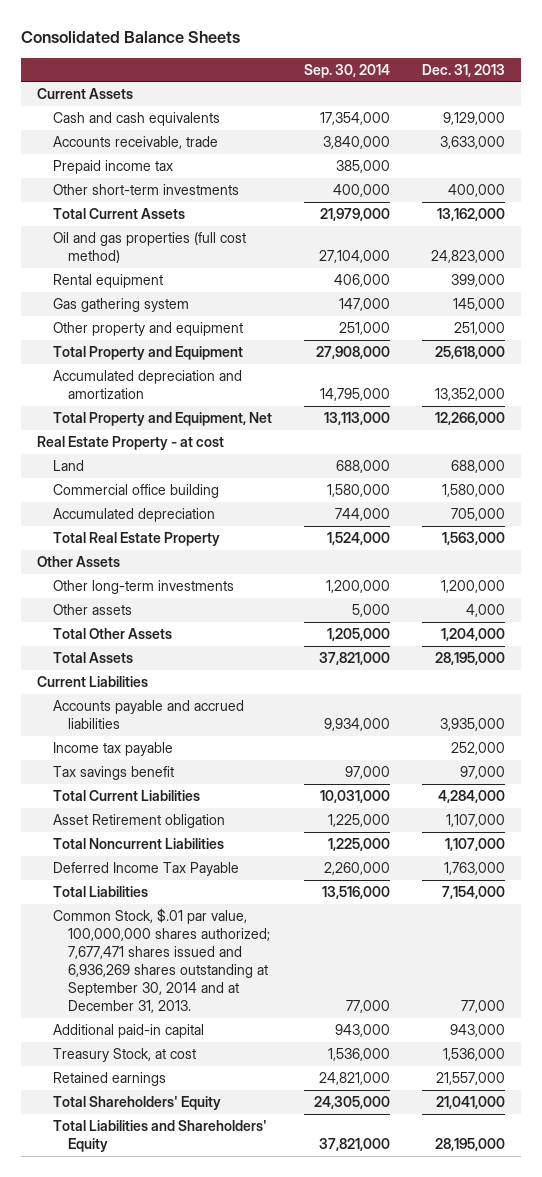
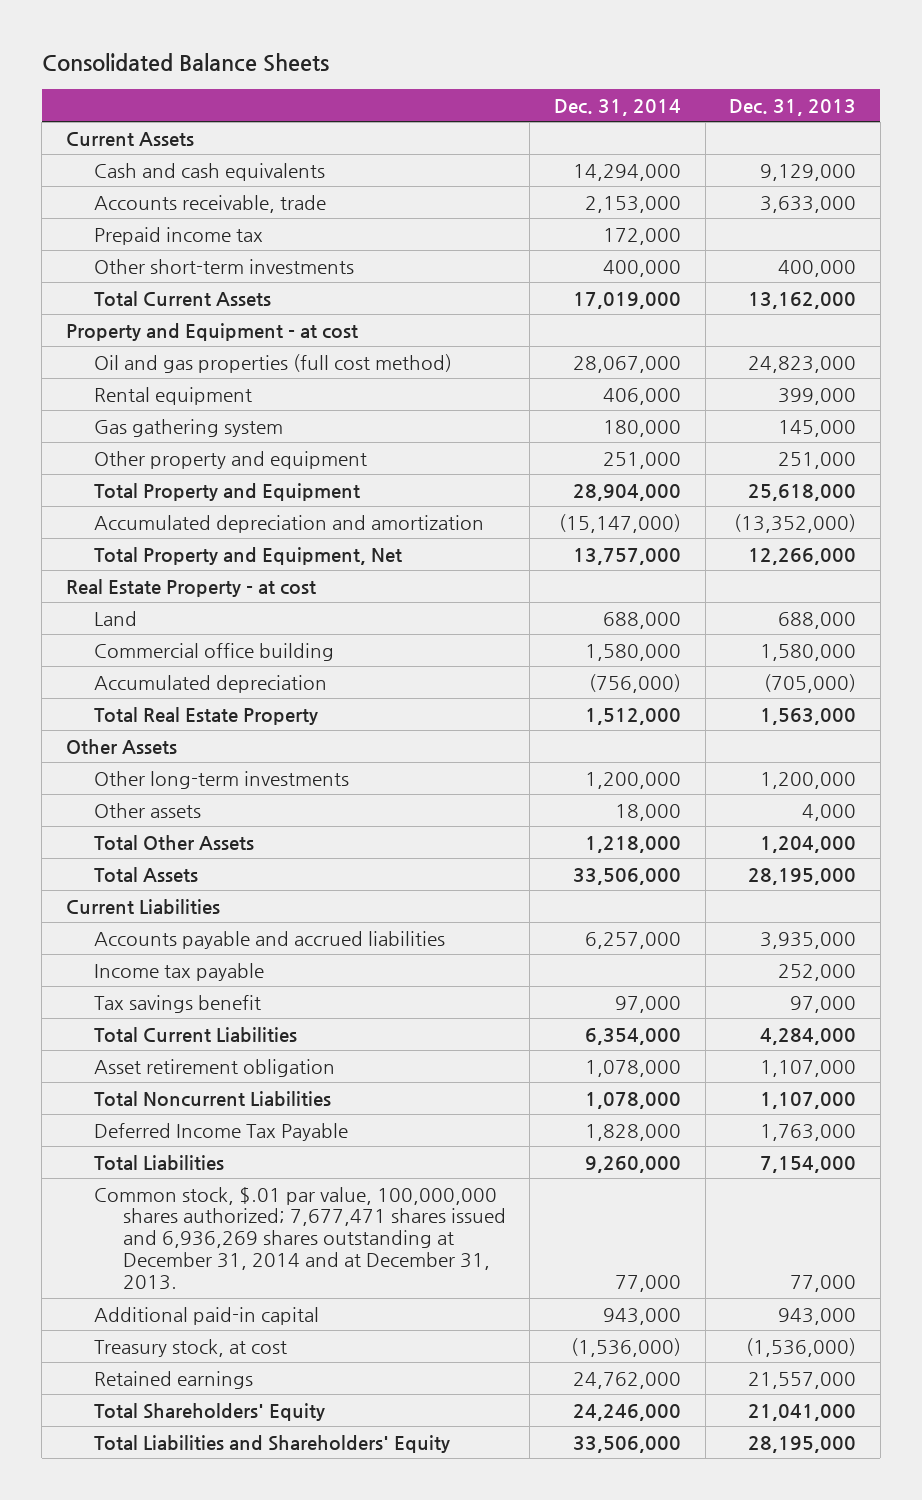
[303,63,390,78] Sep. 30, 2014 -> none
none -> [553,98,681,116] Dec. 31, 2014
none -> [65,322,358,341] Property and Equipment - at cost
[434,388,505,402] 13,352,000 -> [734,513,857,533] (13,352,000)
[450,508,505,522] 705,000 -> [764,673,857,693] (705,000)
[52,814,225,829] Asset Retirement obligation -> [94,1058,336,1077] Asset retirement obligation
[52,908,271,1014] Common Stock, $.01 par value, 100,000,000 shares authorized; 7,677,471 shares issued and 6,936,269 shares outstanding at September 30, 2014 and at December 31, 2013. -> [94,1186,506,1290] Common stock, $.01 par value, 100,000,000 shares authorized; 7,677,471 shares issued and 6,936,269 shares outstanding at December 31, 2014 and at December 31, 2013.
[52,1048,196,1063] Treasury Stock, at cost -> [94,1338,288,1357] Treasury stock, at cost
[442,1048,505,1062] 1,536,000 -> [746,1337,857,1357] (1,536,000)

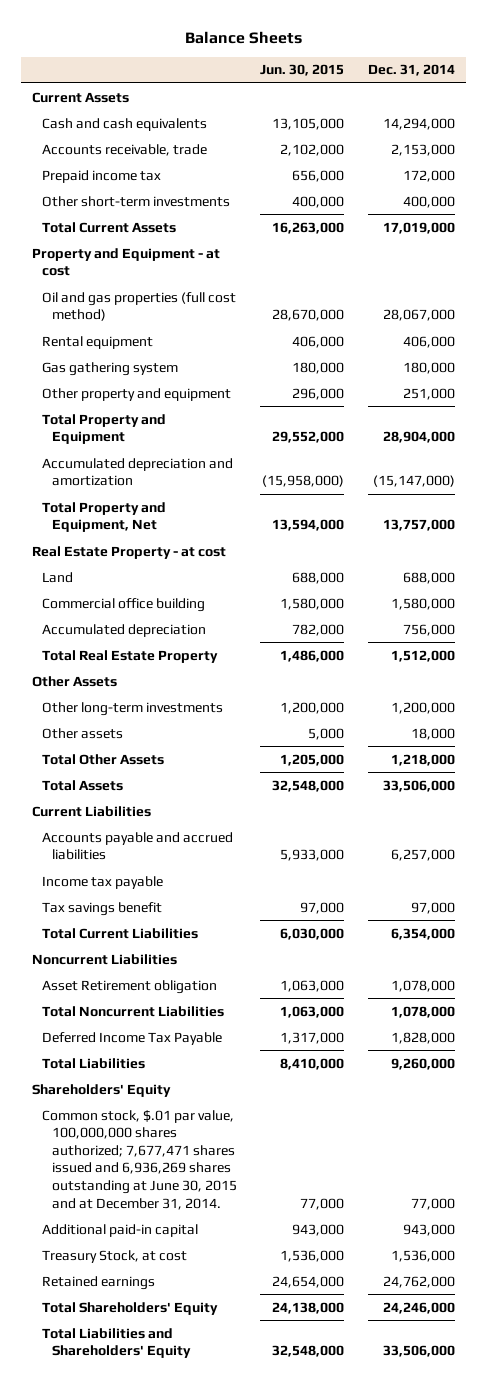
[41,53,329,73] Consolidated Balance Sheets -> [184,30,302,44] Balance Sheets
[729,98,857,116] Dec. 31, 2013 -> none
none -> [260,64,345,77] Jun. 30, 2015
[588,673,681,693] (756,000) -> [402,623,455,636] 756,000
none -> [32,953,178,965] Noncurrent Liabilities
[94,1058,336,1077] Asset retirement obligation -> [42,979,218,994] Asset Retirement obligation
none -> [32,1083,172,1097] Shareholders' Equity
[94,1186,506,1290] Common stock, $.01 par value, 100,000,000 shares authorized; 7,677,471 shares issued and 6,936,269 shares outstanding at December 31, 2014 and at December 31, 2013. -> [42,1109,238,1210] Common stock, $.01 par value, 100,000,000 shares authorized; 7,677,471 shares issued and 6,936,269 shares outstanding at June 30, 2015 and at December 31, 2014.
[94,1338,288,1357] Treasury stock, at cost -> [42,1249,188,1263] Treasury Stock, at cost
[570,1337,681,1357] (1,536,000) -> [390,1249,455,1262] 1,536,000

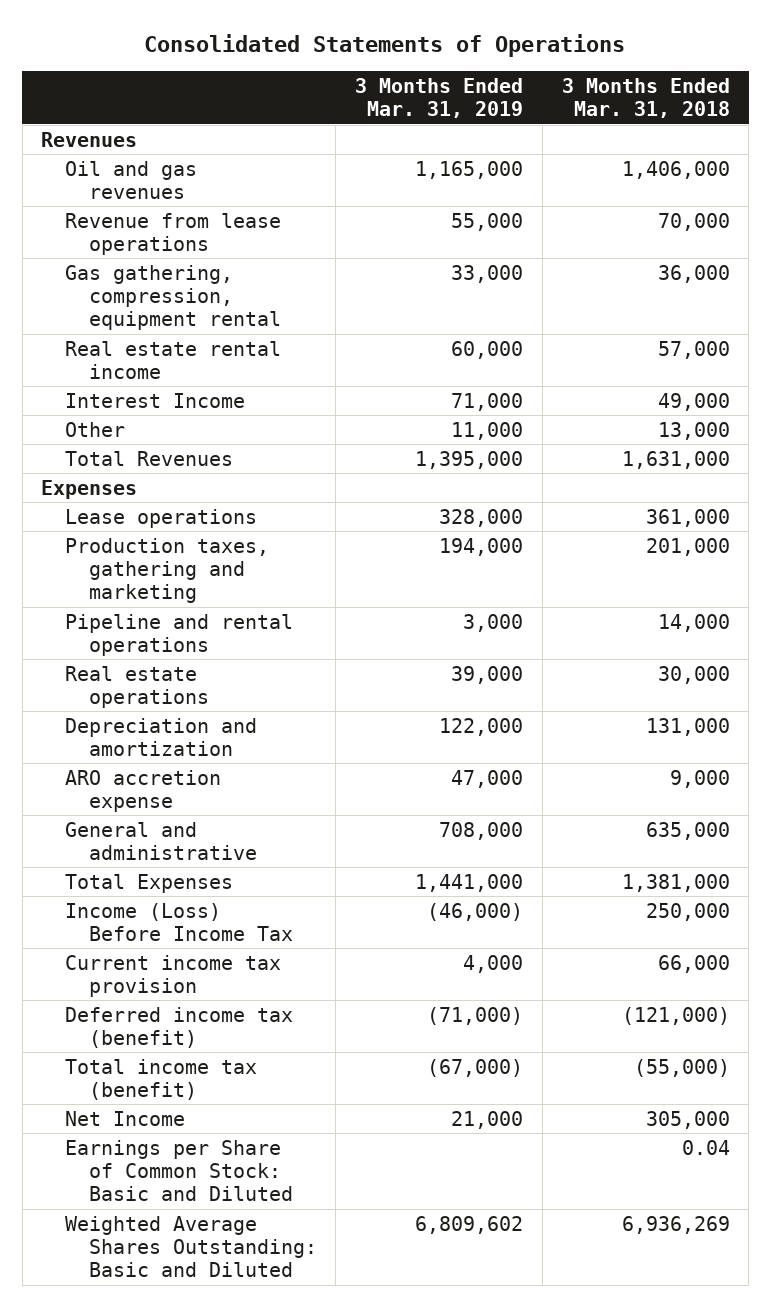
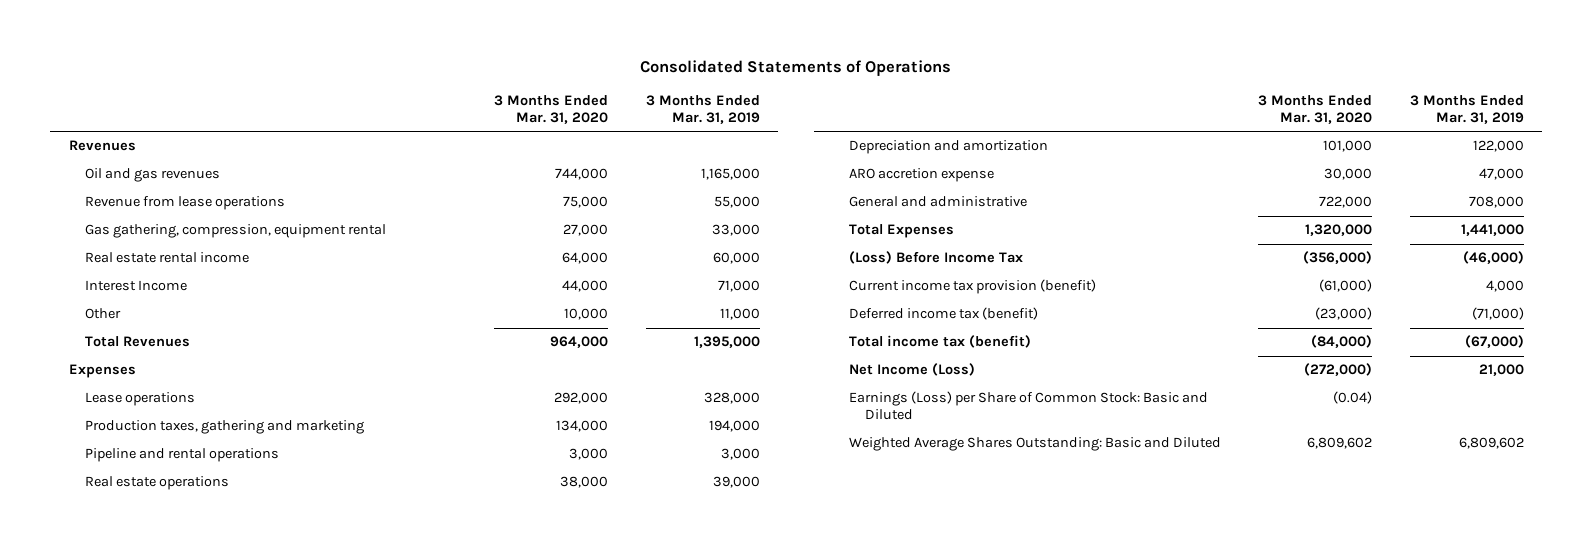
[561,77,730,119] 3 Months Ended Mar. 31, 2018 -> none
none -> [494,95,609,124] 3 Months Ended Mar. 31, 2020
[65,902,293,941] Income (Loss) Before Income Tax -> [848,251,1023,265] (Loss) Before Income Tax
[65,954,282,997] Current income tax provision -> [848,279,1096,295] Current income tax provision (benefit)
[65,1110,186,1126] Net Income -> [848,363,975,377] Net Income (Loss)
[65,1139,293,1201] Earnings per Share of Common Stock: Basic and Diluted -> [848,391,1208,421] Earnings (Loss) per Share of Common Stock: Basic and Diluted

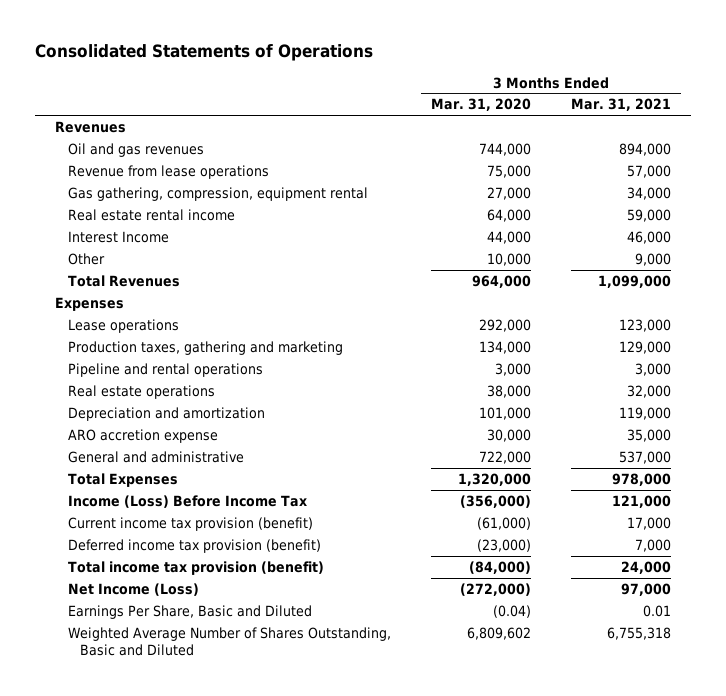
[645,95,760,124] 3 Months Ended Mar. 31, 2019 -> none
none -> [570,98,671,112] Mar. 31, 2021
[848,251,1023,265] (Loss) Before Income Tax -> [67,495,307,509] Income (Loss) Before Income Tax
[848,307,1038,321] Deferred income tax (benefit) -> [67,539,321,554] Deferred income tax provision (benefit)
[848,335,1031,349] Total income tax (benefit) -> [67,561,324,576] Total income tax provision (benefit)
[848,391,1208,421] Earnings (Loss) per Share of Common Stock: Basic and Diluted -> [67,605,312,620] Earnings Per Share, Basic and Diluted
[848,437,1221,452] Weighted Average Shares Outstanding: Basic and Diluted -> [67,627,391,656] Weighted Average Number of Shares Outstanding, Basic and Diluted

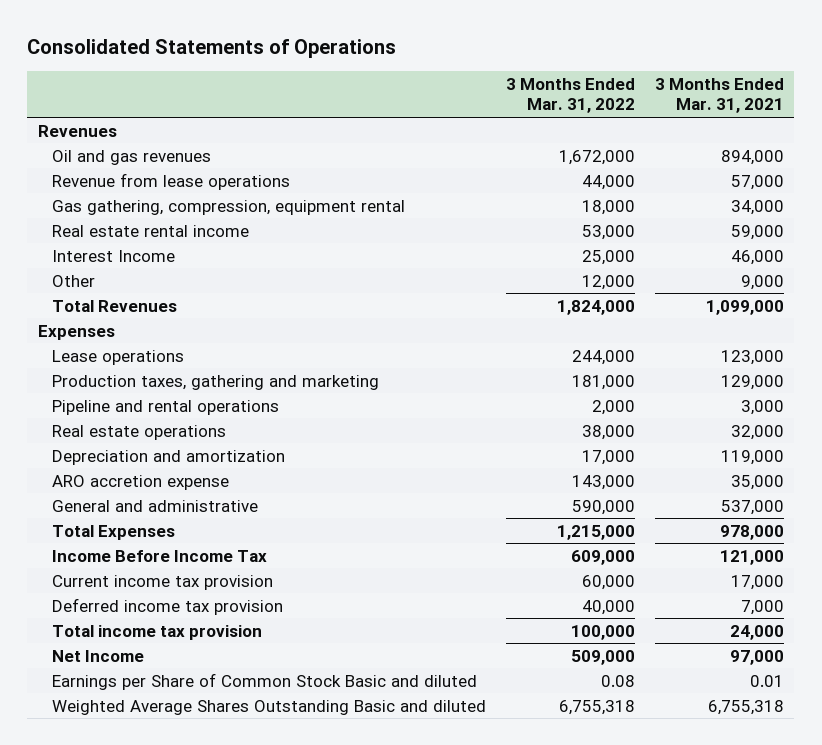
[430,98,531,112] Mar. 31, 2020 -> none
none -> [506,78,636,114] 3 Months Ended Mar. 31, 2022
[67,495,307,509] Income (Loss) Before Income Tax -> [51,549,267,562] Income Before Income Tax
[67,517,313,532] Current income tax provision (benefit) -> [51,574,273,590] Current income tax provision
[67,539,321,554] Deferred income tax provision (benefit) -> [51,597,283,615] Deferred income tax provision
[67,561,324,576] Total income tax provision (benefit) -> [51,624,262,640] Total income tax provision
[67,583,199,597] Net Income (Loss) -> [51,649,144,662] Net Income
[67,605,312,620] Earnings Per Share, Basic and Diluted -> [51,672,477,690] Earnings per Share of Common Stock Basic and diluted
[67,627,391,656] Weighted Average Number of Shares Outstanding, Basic and Diluted -> [51,699,486,715] Weighted Average Shares Outstanding Basic and diluted

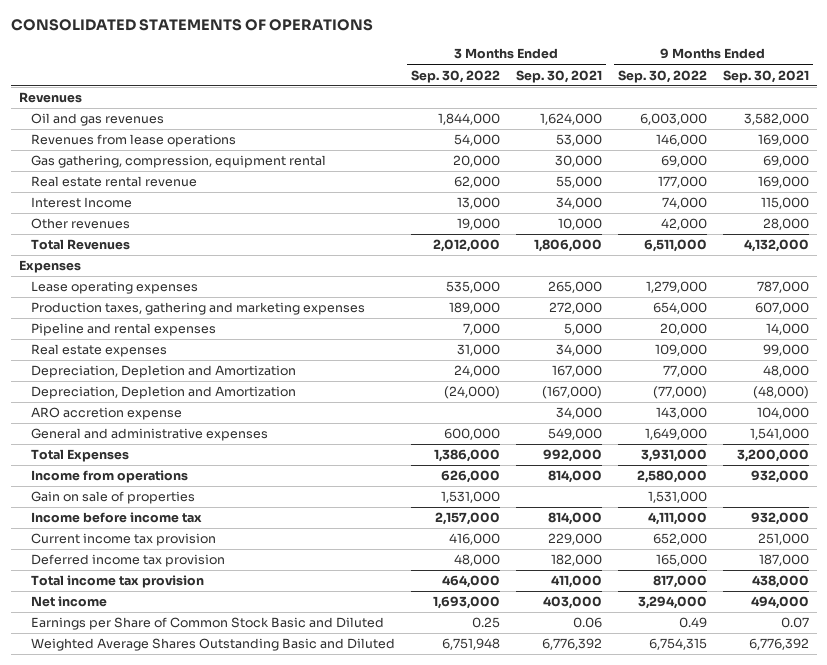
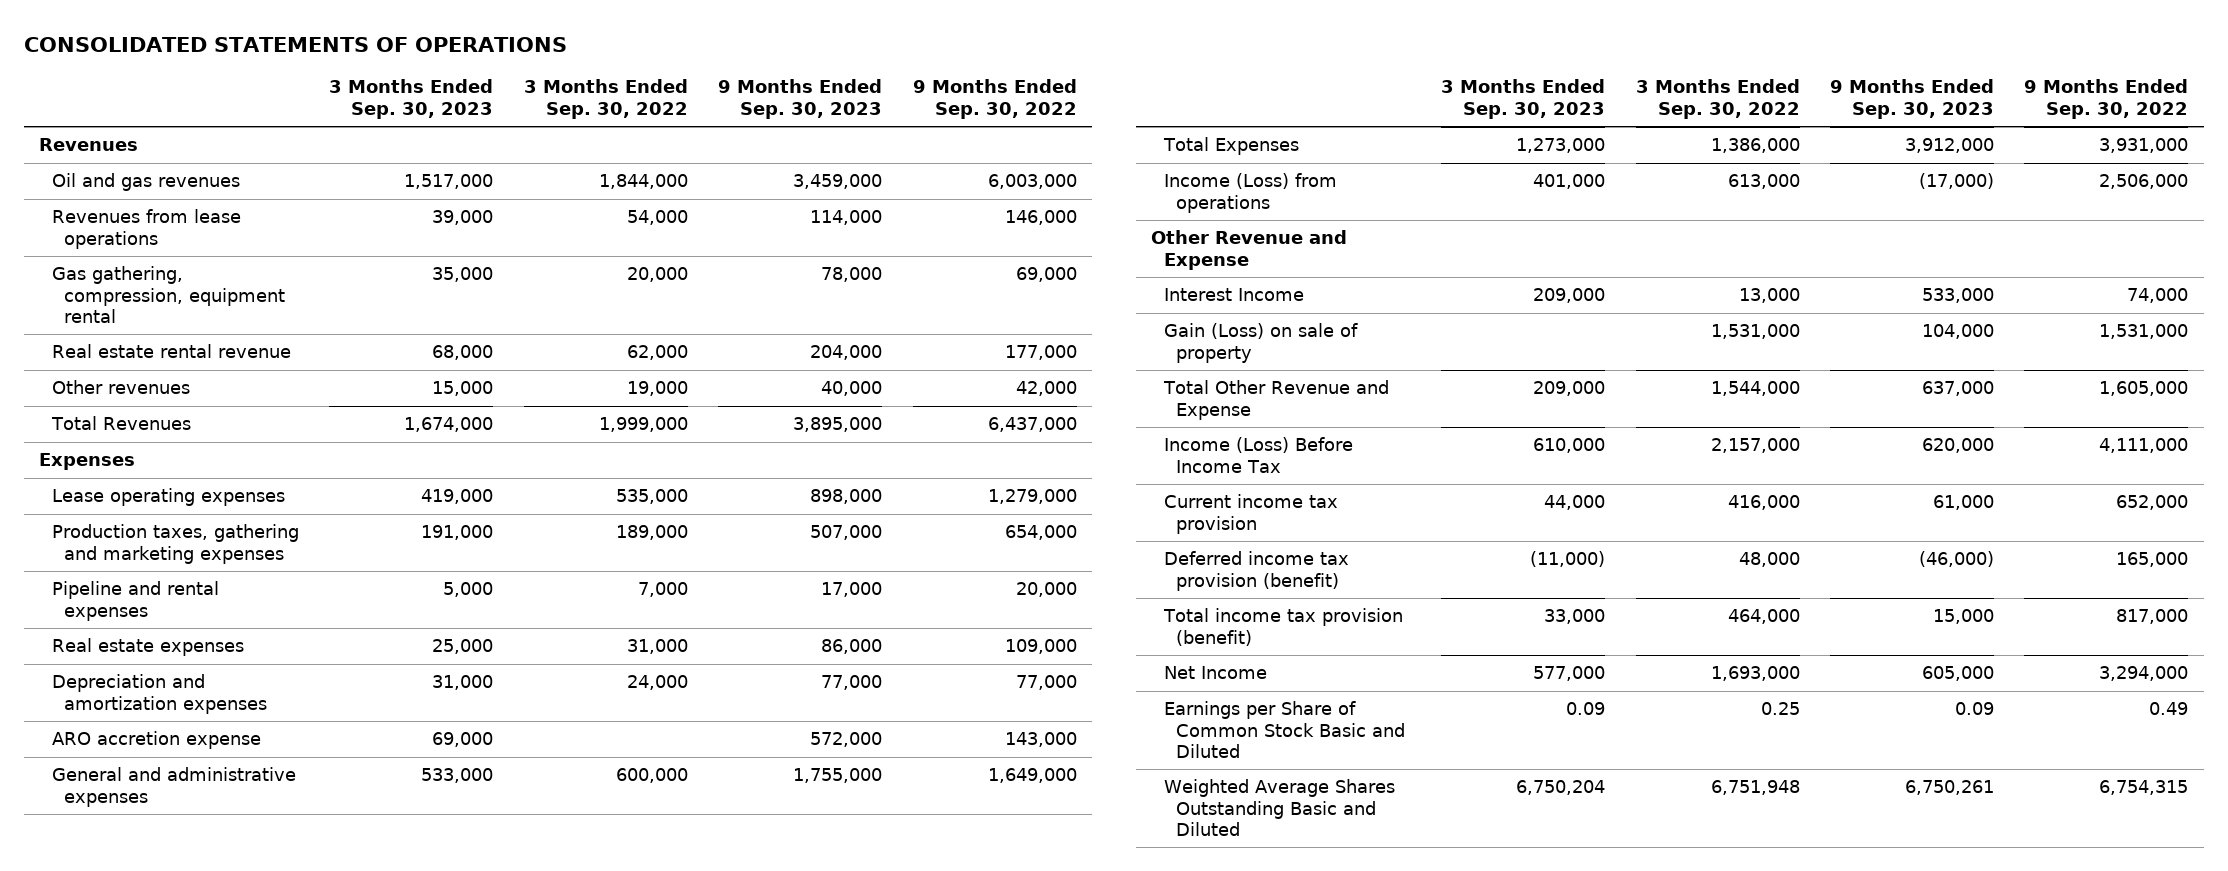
[515,69,602,83] Sep. 30, 2021 -> none
[722,69,809,83] Sep. 30, 2021 -> none
none -> [329,79,494,119] 3 Months Ended Sep. 30, 2023
none -> [718,79,883,119] 9 Months Ended Sep. 30, 2023
[432,239,500,253] 2,012,000 -> [598,417,688,433] 1,999,000
[643,239,707,253] 6,511,000 -> [987,417,1077,433] 6,437,000
[31,386,297,400] Depreciation, Depletion and Amortization -> none
[31,365,297,379] Depreciation, Depletion and Amortization -> [51,674,268,714] Depreciation and amortization expenses
[31,470,189,484] Income from operations -> [1163,173,1337,213] Income (Loss) from operations
[440,470,500,484] 626,000 -> [1727,174,1800,190] 613,000
[636,470,707,484] 2,580,000 -> [2099,174,2189,190] 2,506,000
none -> [1151,230,1348,270] Other Revenue and Expense
[31,197,133,209] Interest Income -> [1163,288,1304,302] Interest Income
[31,491,196,505] Gain on sale of properties -> [1163,323,1358,363] Gain (Loss) on sale of property
none -> [1162,380,1389,420] Total Other Revenue and Expense
[31,512,203,524] Income before income tax -> [1163,437,1353,473] Income (Loss) Before Income Tax
[31,554,226,568] Deferred income tax provision -> [1163,551,1349,591] Deferred income tax provision (benefit)
[31,575,205,589] Total income tax provision -> [1162,608,1403,646] Total income tax provision (benefit)
[31,596,108,608] Net income -> [1163,666,1267,680] Net Income

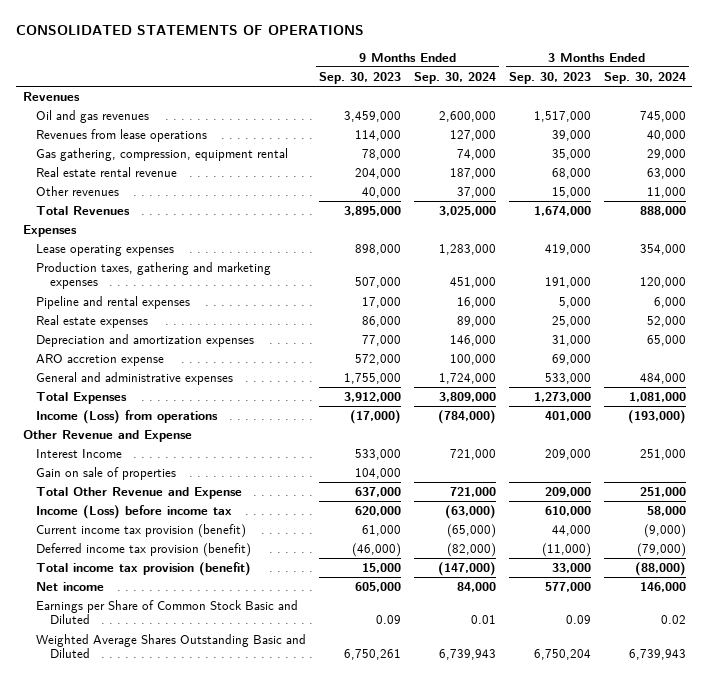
[523,79,688,119] 3 Months Ended Sep. 30, 2022 -> none
[912,79,1077,119] 9 Months Ended Sep. 30, 2022 -> none
none -> [414,71,497,84] Sep. 30, 2024
none -> [603,71,686,84] Sep. 30, 2024
[1163,323,1358,363] Gain (Loss) on sale of property -> [36,466,177,480] Gain on sale of properties
[1163,437,1353,473] Income (Loss) Before Income Tax -> [36,504,233,519] Income (Loss) before income tax
[1163,494,1338,534] Current income tax provision -> [36,523,247,538] Current income tax provision (benefit)
[1163,666,1267,680] Net Income -> [36,581,105,591] Net income

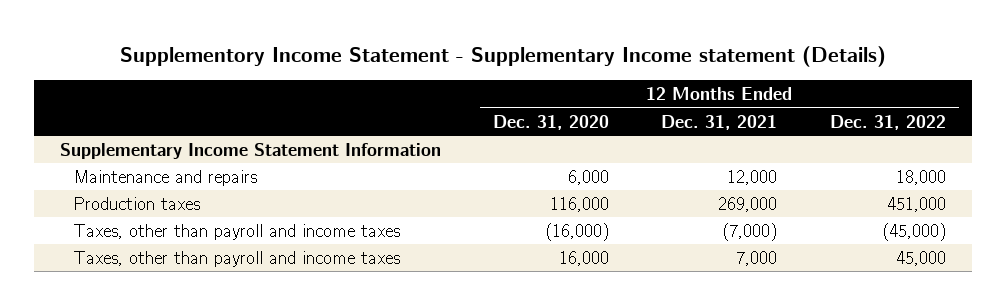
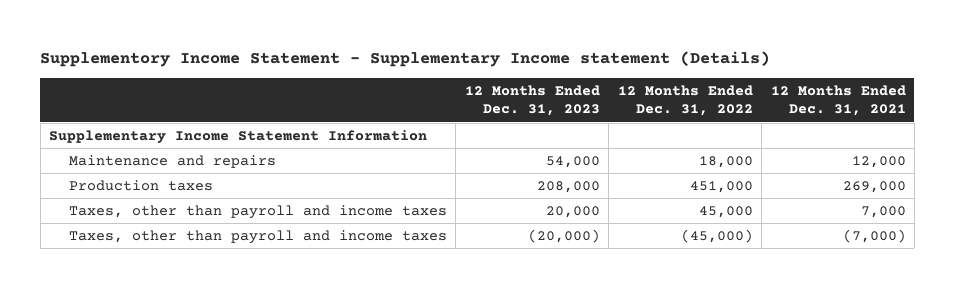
[493,114,610,130] Dec. 31, 2020 -> none
none -> [464,84,600,117] 12 Months Ended Dec. 31, 2023
[73,223,401,240] Taxes, other than payroll and income taxes -> [68,229,447,244] Taxes, other than payroll and income taxes

